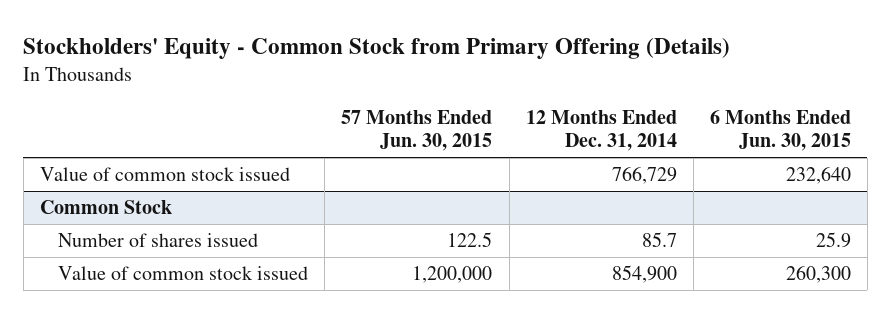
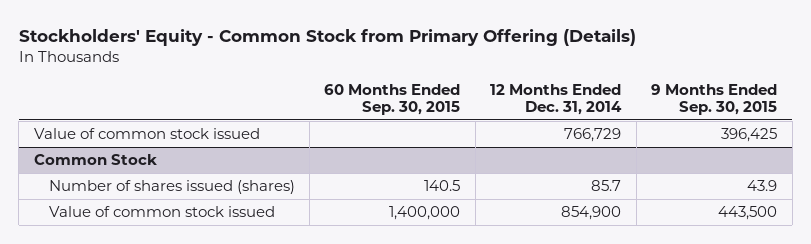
[341,109,493,152] 57 Months Ended Jun. 30, 2015 -> none
[709,109,851,152] 6 Months Ended Jun. 30, 2015 -> none
none -> [324,83,461,116] 60 Months Ended Sep. 30, 2015
none -> [651,83,778,116] 9 Months Ended Sep. 30, 2015
[58,233,259,248] Number of shares issued -> [48,180,295,195] Number of shares issued (shares)

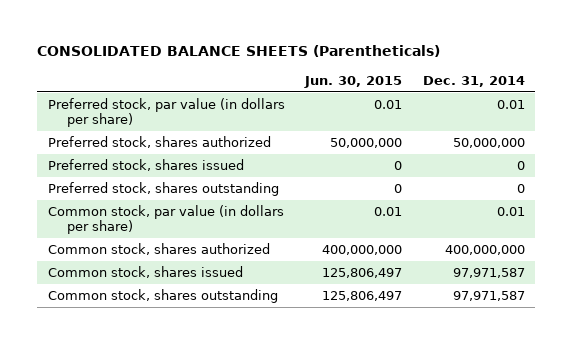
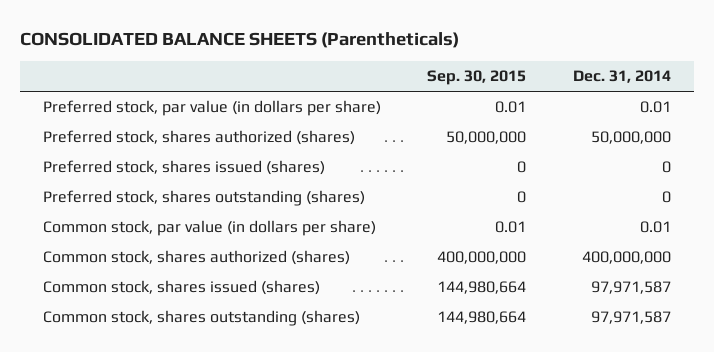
[304,75,403,88] Jun. 30, 2015 -> none
none -> [427,70,527,86] Sep. 30, 2015
[47,136,271,149] Preferred stock, shares authorized -> [42,130,355,146] Preferred stock, shares authorized (shares)
[47,159,244,172] Preferred stock, shares issued -> [42,160,325,176] Preferred stock, shares issued (shares)
[47,182,279,197] Preferred stock, shares outstanding -> [42,190,365,207] Preferred stock, shares outstanding (shares)
[47,243,270,256] Common stock, shares authorized -> [42,250,350,266] Common stock, shares authorized (shares)
[47,266,243,279] Common stock, shares issued -> [42,280,320,296] Common stock, shares issued (shares)
[47,289,278,304] Common stock, shares outstanding -> [42,310,360,327] Common stock, shares outstanding (shares)

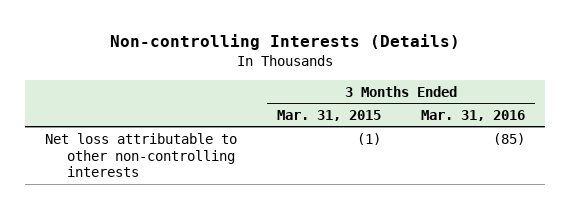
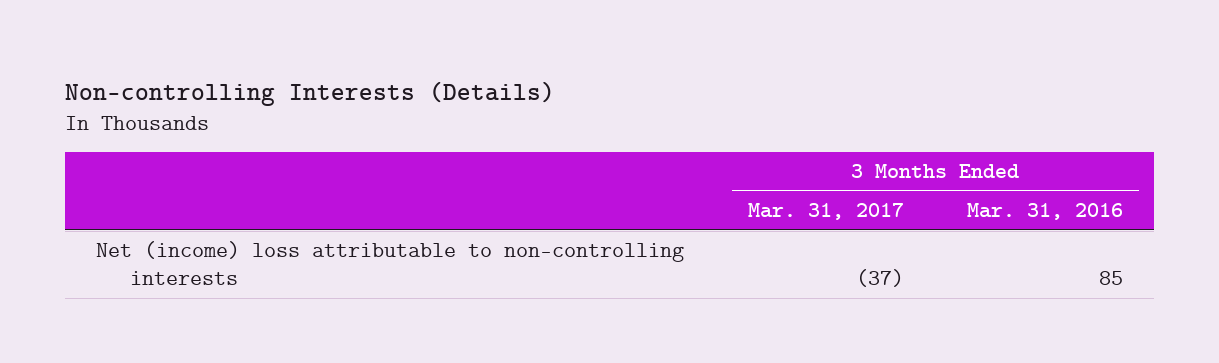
[277,109,382,121] Mar. 31, 2015 -> none
none -> [747,203,904,221] Mar. 31, 2017
[45,132,238,178] Net loss attributable to other non-controlling interests -> [96,241,685,286] Net (income) loss attributable to non-controlling interests
[492,132,525,145] (85) -> [1098,271,1123,286] 85

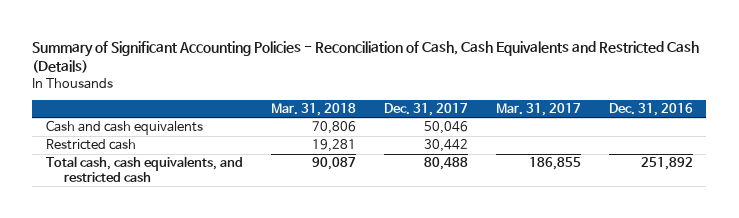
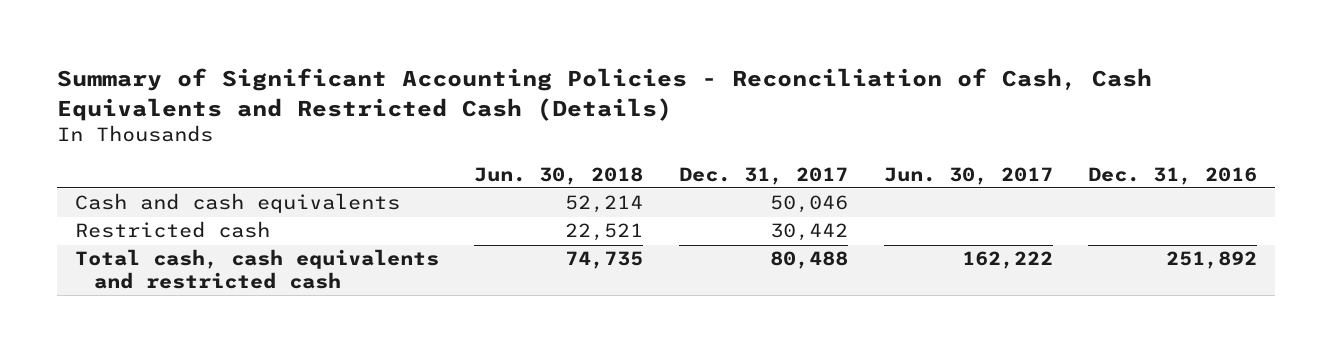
[271,103,357,117] Mar. 31, 2018 -> none
[495,103,581,117] Mar. 31, 2017 -> none
none -> [474,166,644,185] Jun. 30, 2018
none -> [883,166,1053,185] Jun. 30, 2017
[46,156,244,182] Total cash, cash equivalents, and restricted cash -> [74,249,439,290] Total cash, cash equivalents and restricted cash

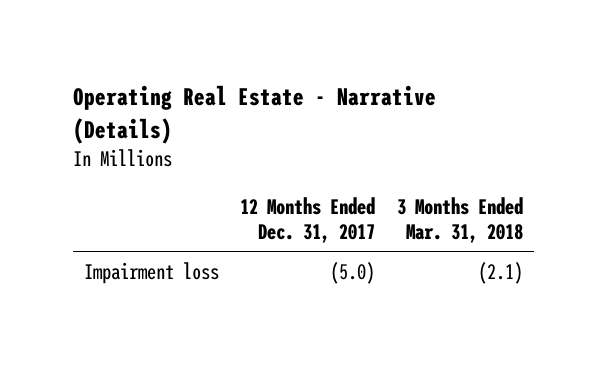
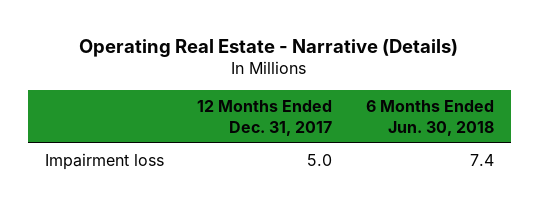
[397,197,524,243] 3 Months Ended Mar. 31, 2018 -> none
none -> [366,100,495,136] 6 Months Ended Jun. 30, 2018
[330,262,376,285] (5.0) -> [307,154,333,167] 5.0

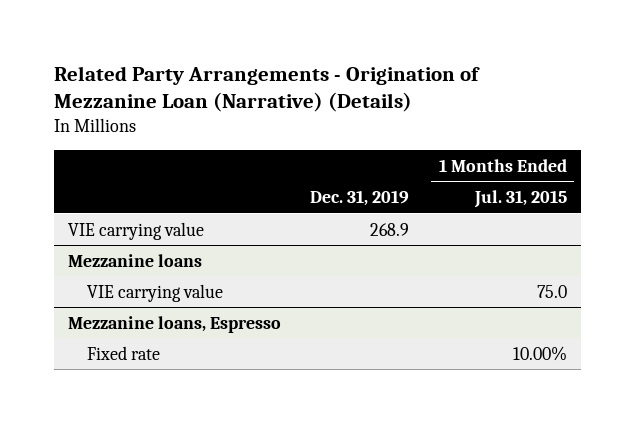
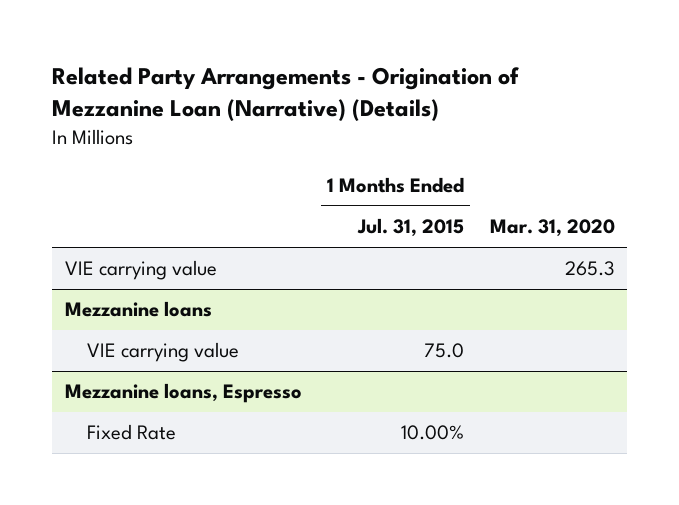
[310,189,410,206] Dec. 31, 2019 -> none
none -> [489,219,615,238] Mar. 31, 2020
[87,345,161,360] Fixed rate -> [87,424,177,441] Fixed Rate

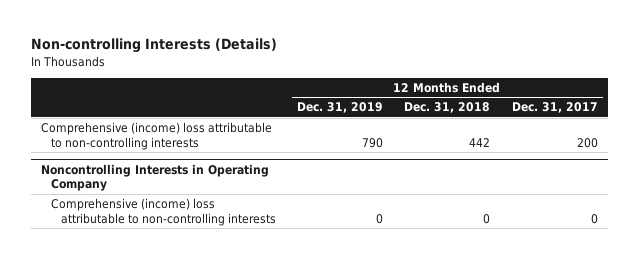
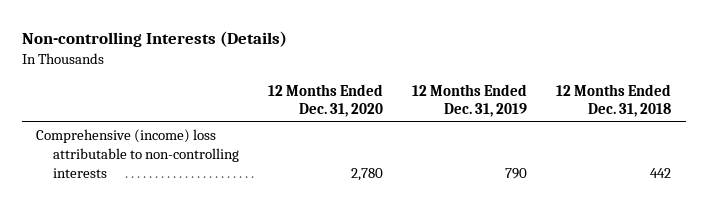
[511,102,598,114] Dec. 31, 2017 -> none
none -> [268,83,384,118] 12 Months Ended Dec. 31, 2020
[41,163,270,192] Noncontrolling Interests in Operating Company -> none
[51,198,276,226] Comprehensive (income) loss attributable to non-controlling interests -> none

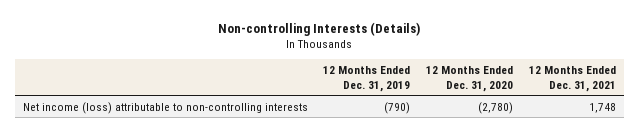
[556,83,672,118] 12 Months Ended Dec. 31, 2018 -> none
none -> [528,66,616,92] 12 Months Ended Dec. 31, 2021
[36,129,240,178] Comprehensive (income) loss attributable to non-controlling interests -> [22,101,308,114] Net income (loss) attributable to non-controlling interests
[351,167,384,181] 2,780 -> [478,101,514,114] (2,780)
[505,167,528,179] 790 -> [384,101,411,114] (790)

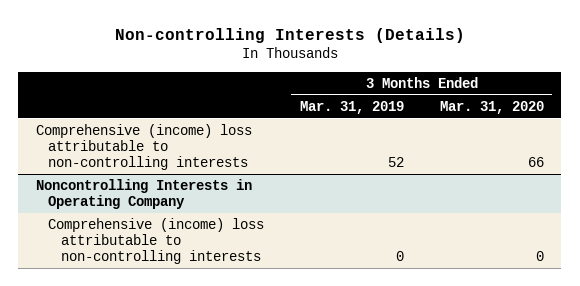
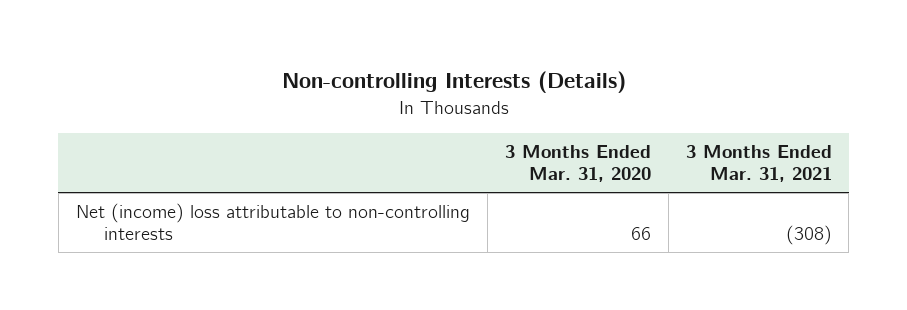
[300,100,405,114] Mar. 31, 2019 -> none
none -> [685,144,832,183] 3 Months Ended Mar. 31, 2021
[35,178,252,210] Noncontrolling Interests in Operating Company -> none
[48,217,265,265] Comprehensive (income) loss attributable to non-controlling interests -> none
[35,123,252,171] Comprehensive (income) loss attributable to non-controlling interests -> [75,203,470,241] Net (income) loss attributable to non-controlling interests

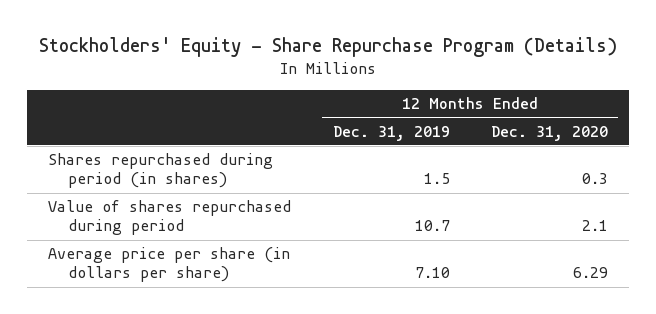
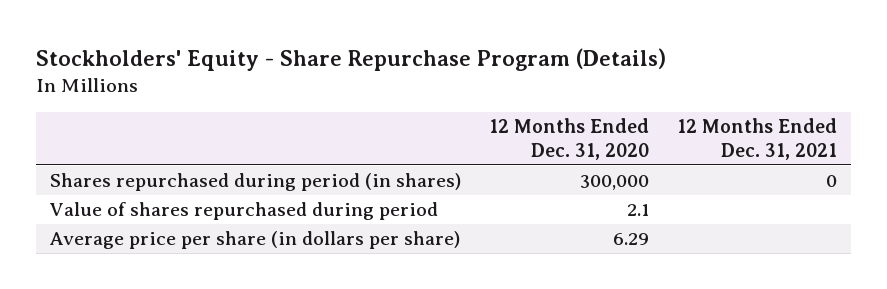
[332,125,450,141] Dec. 31, 2019 -> none
none -> [677,117,838,160] 12 Months Ended Dec. 31, 2021
[582,173,609,185] 0.3 -> [580,175,650,191] 300,000

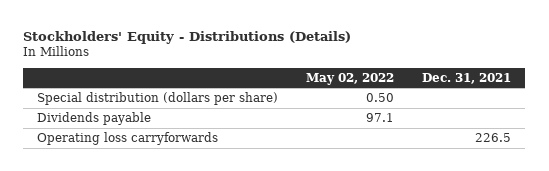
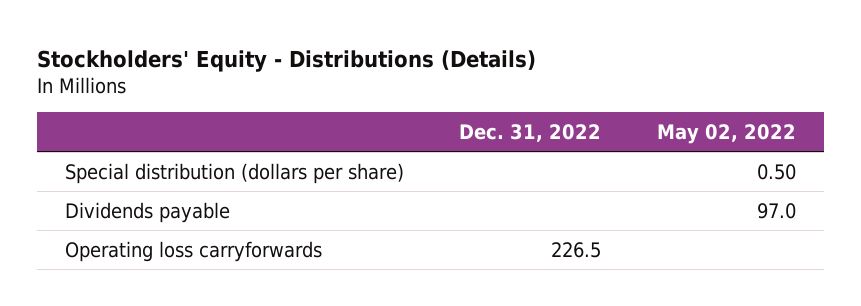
[422,72,512,84] Dec. 31, 2021 -> none
none -> [459,123,602,142] Dec. 31, 2022
[366,112,395,122] 97.1 -> [757,202,797,219] 97.0

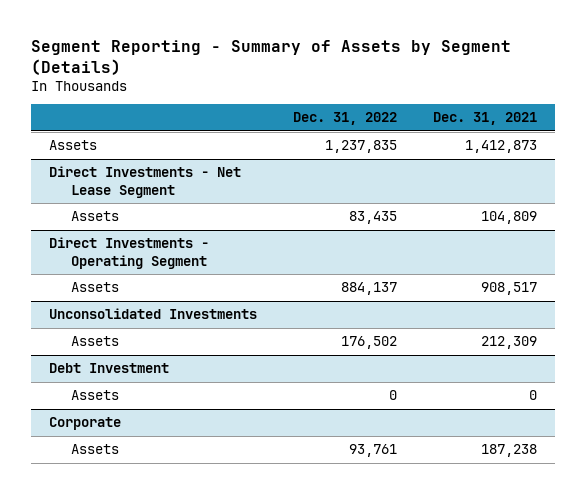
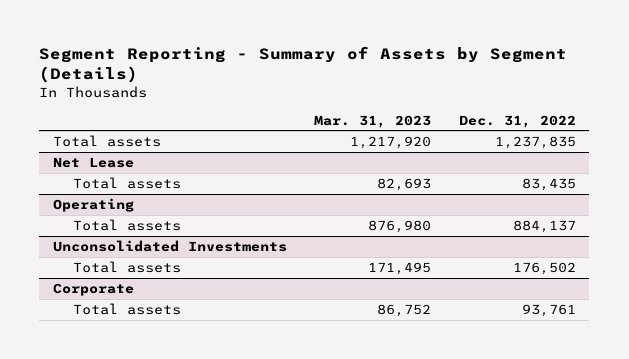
[433,112,538,126] Dec. 31, 2021 -> none
none -> [314,114,432,128] Mar. 31, 2023
[49,140,98,151] Assets -> [52,134,161,147] Total assets
[49,166,242,198] Direct Investments - Net Lease Segment -> [52,156,134,168] Net Lease
[70,211,119,222] Assets -> [72,176,181,189] Total assets
[49,237,210,269] Direct Investments - Operating Segment -> [52,197,134,212] Operating
[70,282,119,293] Assets -> [72,218,181,231] Total assets
[49,363,170,374] Debt Investment -> none
[70,390,119,401] Assets -> none
[70,336,119,347] Assets -> [72,260,181,273] Total assets
[70,444,119,455] Assets -> [72,302,181,315] Total assets

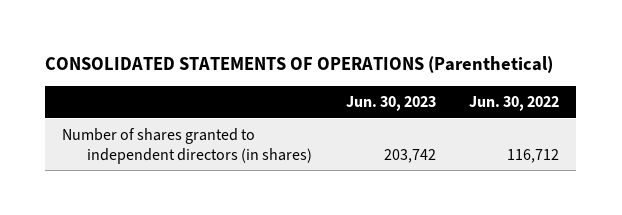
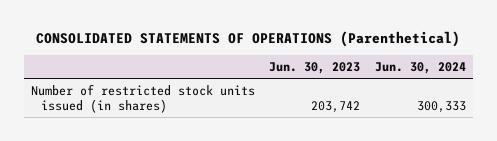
[469,96,560,112] Jun. 30, 2022 -> none
none -> [374,62,466,75] Jun. 30, 2024
[62,128,312,164] Number of shares granted to independent directors (in shares) -> [30,84,255,113] Number of restricted stock units issued (in shares)

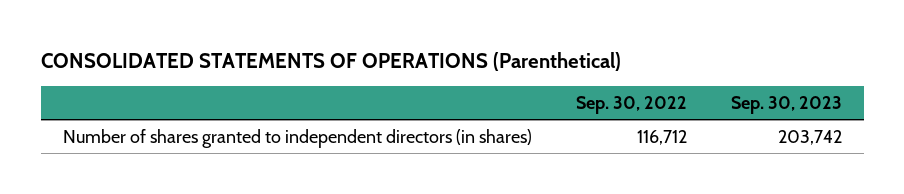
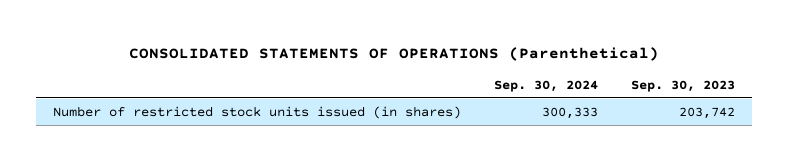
[575,96,687,115] Sep. 30, 2022 -> none
none -> [494,79,599,92] Sep. 30, 2024
[62,128,532,148] Number of shares granted to independent directors (in shares) -> [52,106,461,120] Number of restricted stock units issued (in shares)

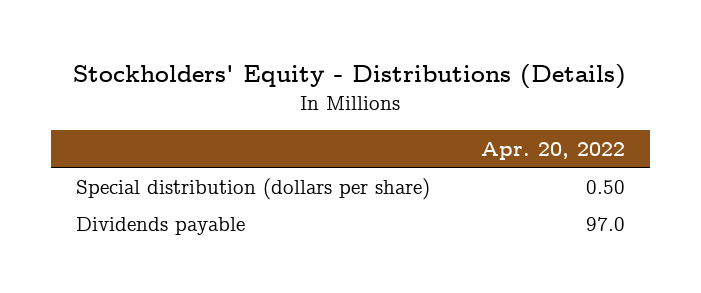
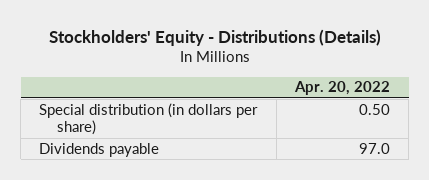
[76,177,431,200] Special distribution (dollars per share) -> [39,102,259,136] Special distribution (in dollars per share)

